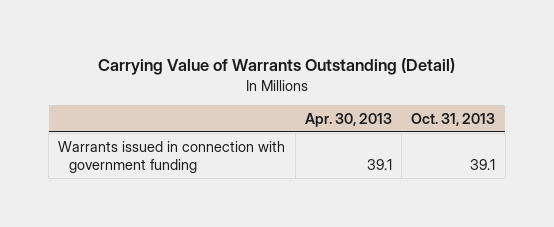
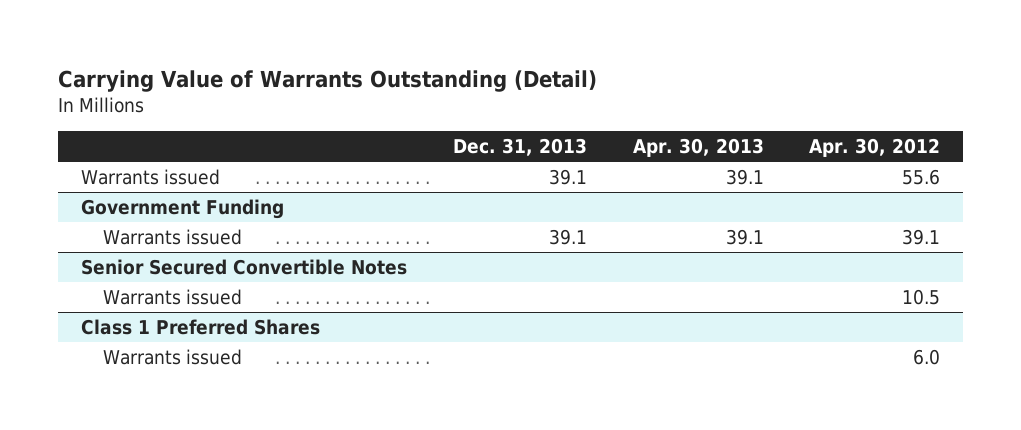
[411,112,496,126] Oct. 31, 2013 -> none
none -> [452,137,587,156] Dec. 31, 2013
none -> [809,137,941,157] Apr. 30, 2012
[58,140,286,173] Warrants issued in connection with government funding -> [81,168,221,185] Warrants issued
none -> [81,198,285,219] Government Funding
none -> [103,228,243,245] Warrants issued
none -> [81,258,408,275] Senior Secured Convertible Notes
none -> [103,288,243,305] Warrants issued
none -> [81,318,321,335] Class 1 Preferred Shares
none -> [103,348,243,365] Warrants issued

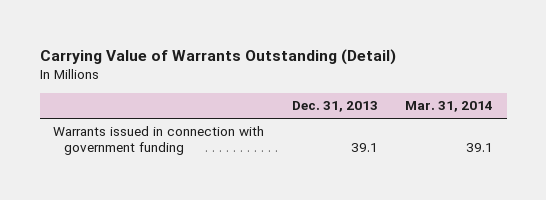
[632,137,764,157] Apr. 30, 2013 -> none
[809,137,941,157] Apr. 30, 2012 -> none
none -> [404,101,493,113] Mar. 31, 2014
[81,198,285,219] Government Funding -> none
[103,228,243,245] Warrants issued -> none
[81,258,408,275] Senior Secured Convertible Notes -> none
[103,288,243,305] Warrants issued -> none
[81,318,321,335] Class 1 Preferred Shares -> none
[103,348,243,365] Warrants issued -> none
[81,168,221,185] Warrants issued -> [53,126,265,156] Warrants issued in connection with government funding

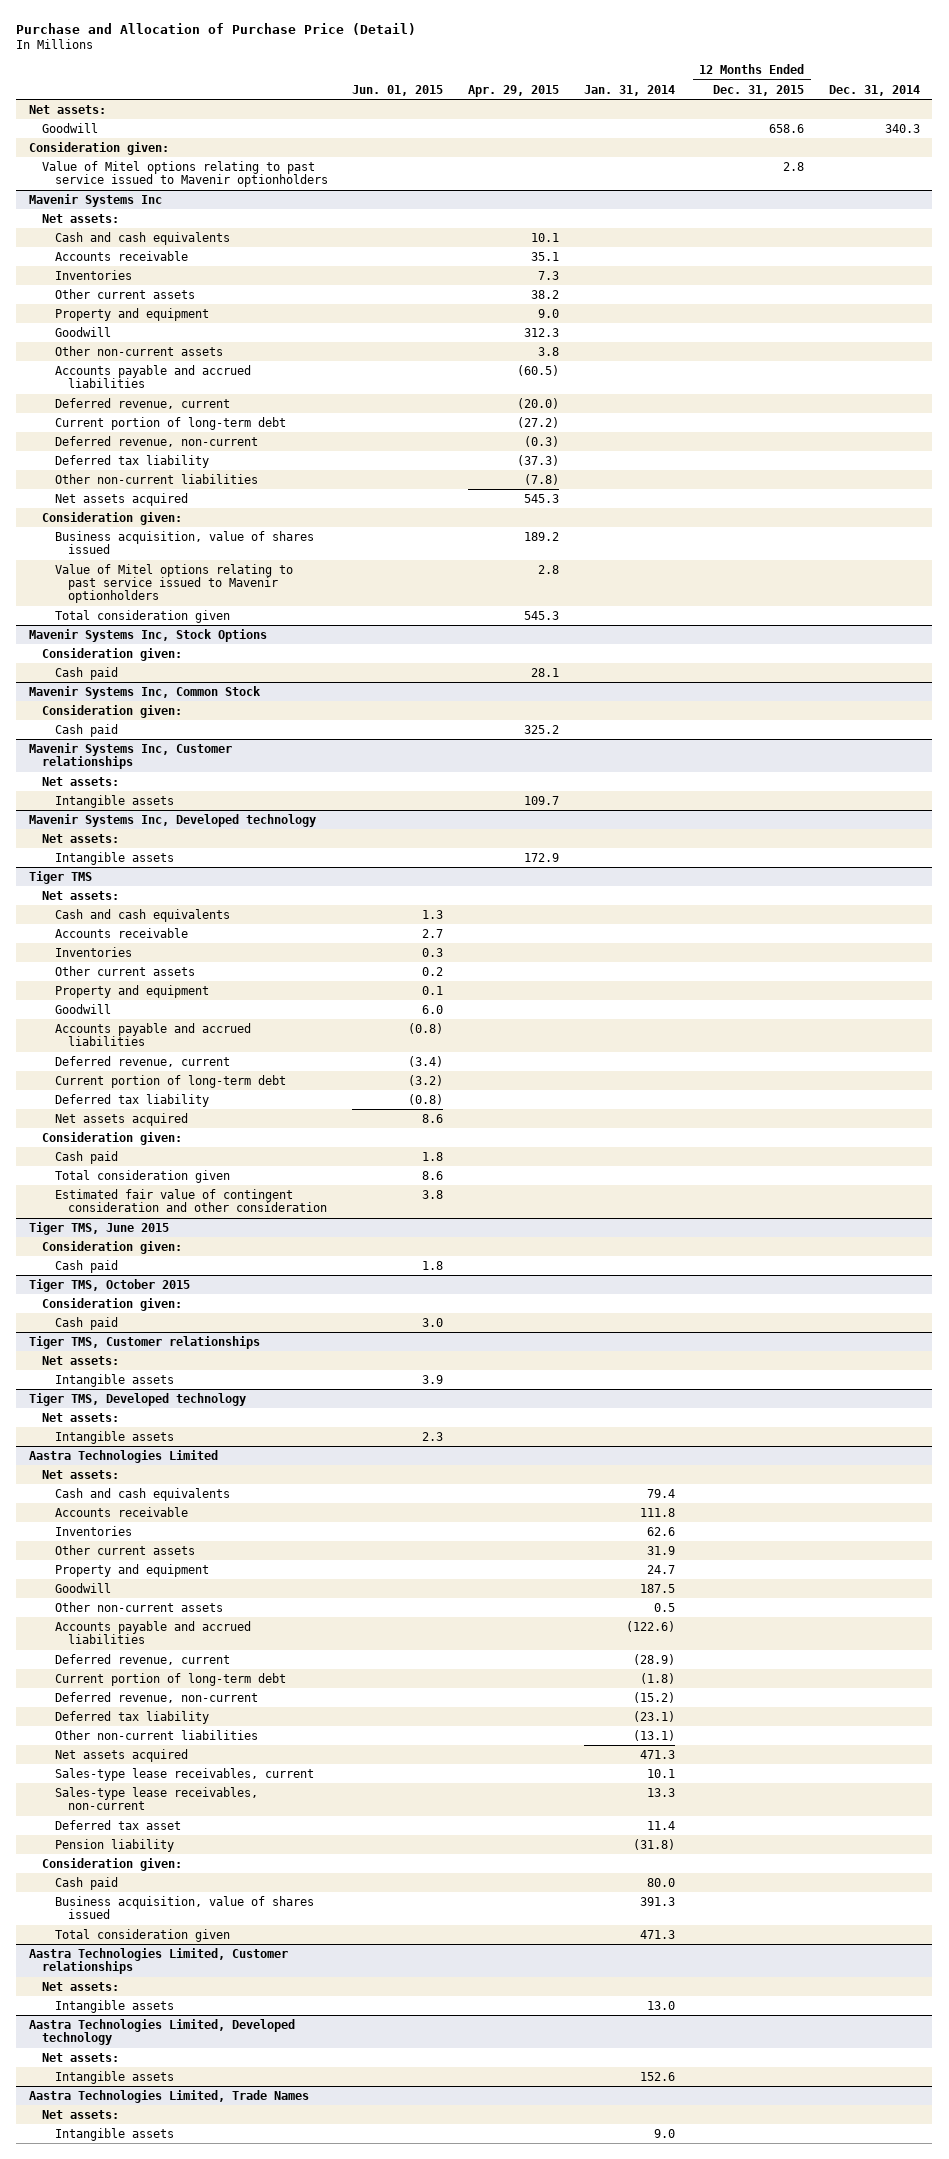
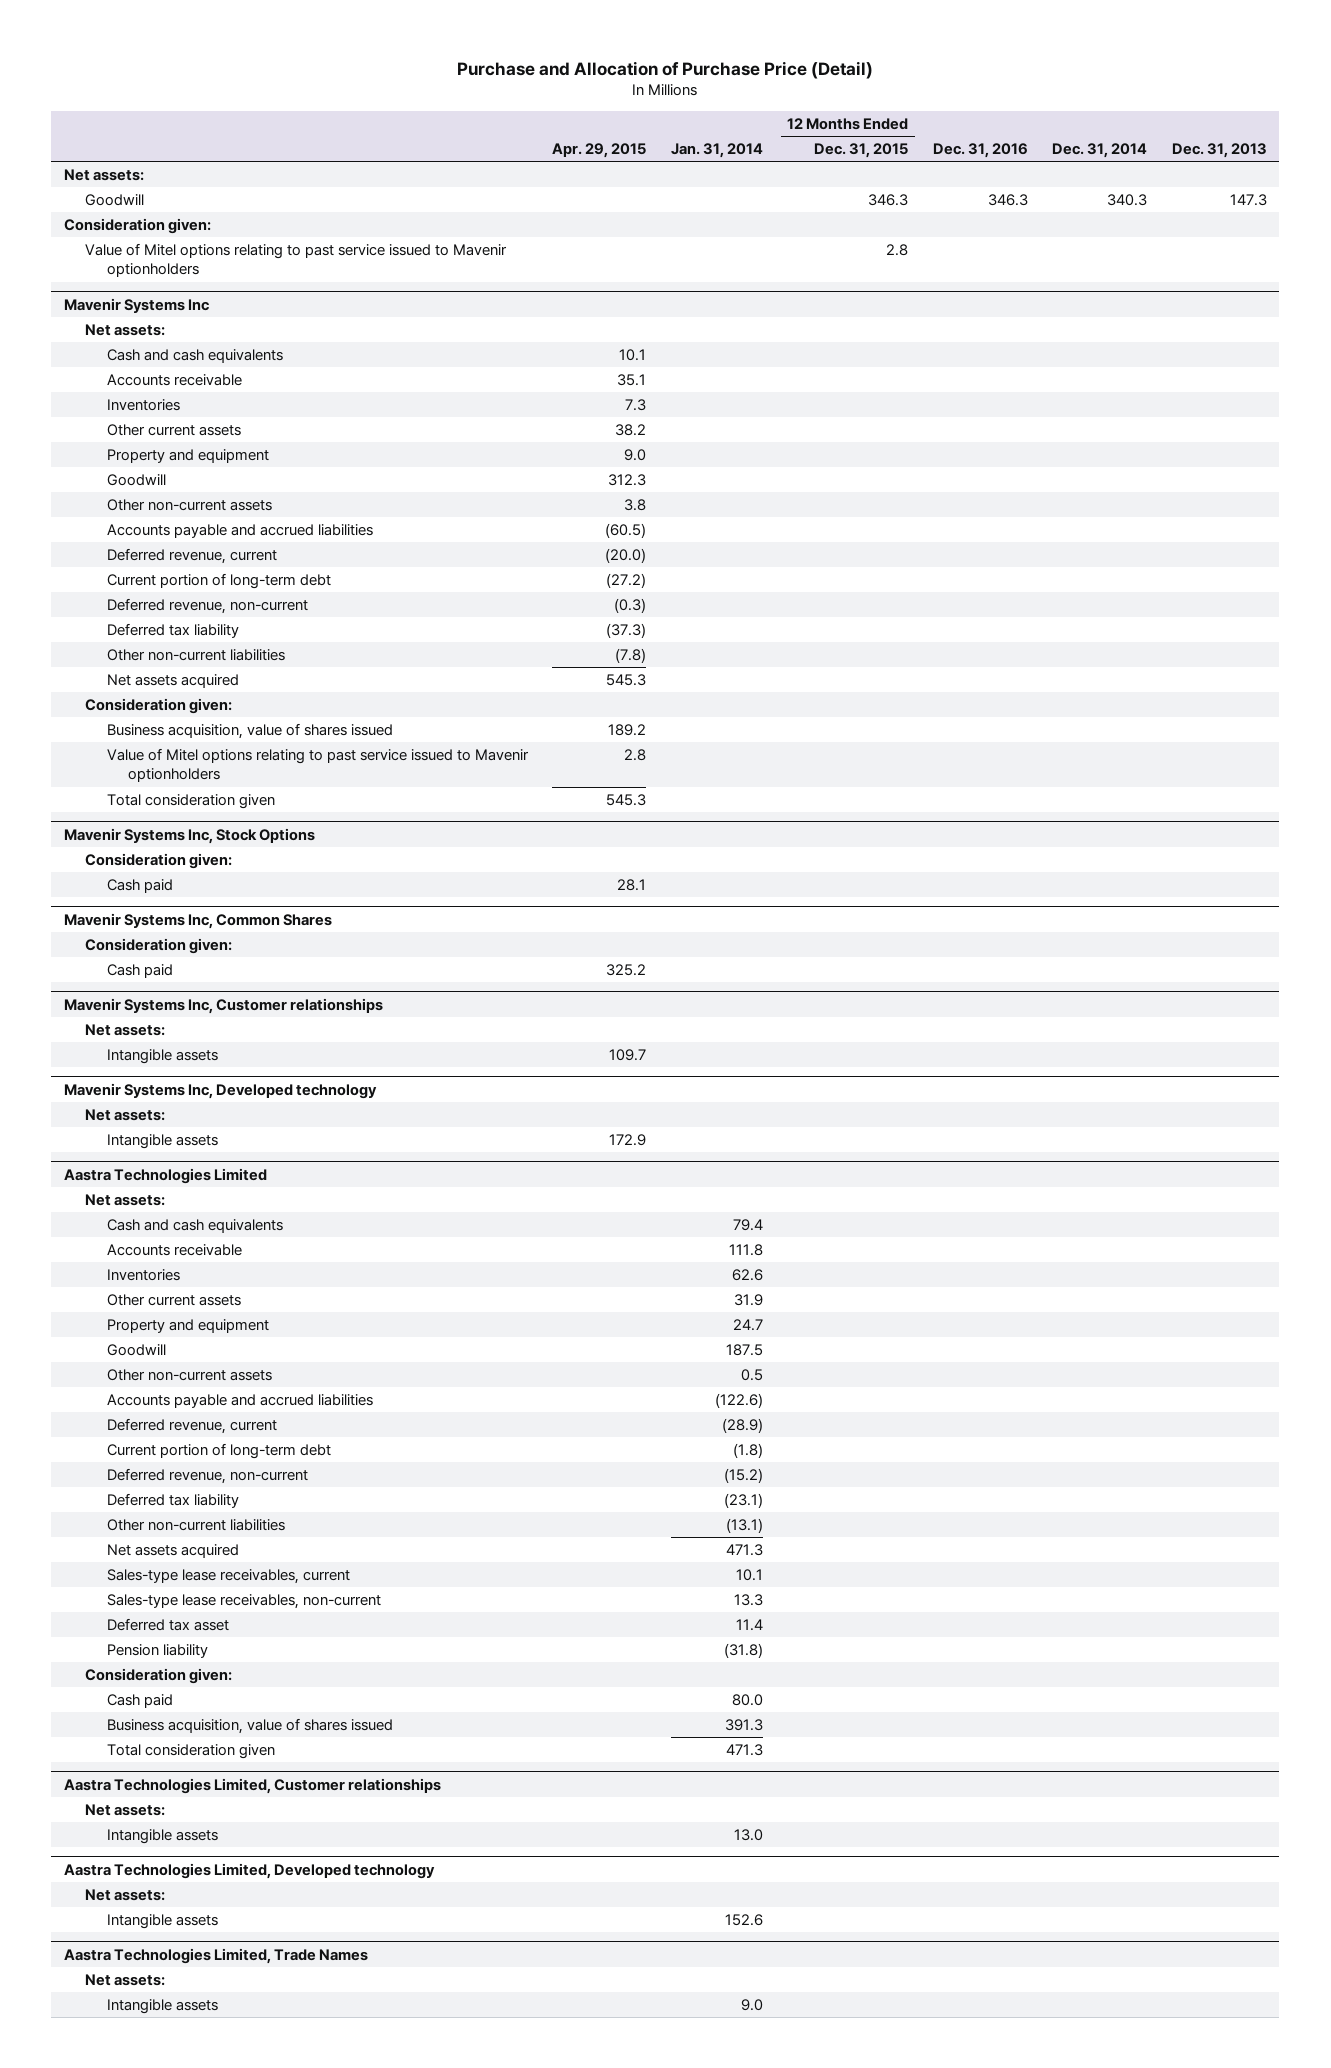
[352,84,444,96] Jun. 01, 2015 -> none
none -> [932,143,1028,159] Dec. 31, 2016
none -> [1171,143,1267,159] Dec. 31, 2013
[769,123,805,133] 658.6 -> [868,194,909,207] 346.3
[28,685,261,699] Mavenir Systems Inc, Common Stock -> [63,912,332,929] Mavenir Systems Inc, Common Shares
[28,870,92,884] Tiger TMS -> none
[41,890,119,900] Net assets: -> none
[54,908,230,922] Cash and cash equivalents -> none
[54,927,188,938] Accounts receivable -> none
[54,946,132,957] Inventories -> none
[54,965,195,976] Other current assets -> none
[54,984,209,998] Property and equipment -> none
[54,1003,111,1014] Goodwill -> none
[54,1022,251,1047] Accounts payable and accrued liabilities -> none
[54,1055,230,1067] Deferred revenue, current -> none
[54,1074,286,1088] Current portion of long-term debt -> none
[54,1093,209,1107] Deferred tax liability -> none
[54,1112,188,1126] Net assets acquired -> none
[41,1131,182,1145] Consideration given: -> none
[54,1150,118,1164] Cash paid -> none
[54,1169,230,1183] Total consideration given -> none
[54,1188,327,1213] Estimated fair value of contingent consideration and other consideration -> none
[28,1221,169,1235] Tiger TMS, June 2015 -> none
[41,1240,182,1254] Consideration given: -> none
[54,1259,118,1273] Cash paid -> none
[28,1278,190,1292] Tiger TMS, October 2015 -> none
[41,1297,182,1311] Consideration given: -> none
[54,1316,118,1330] Cash paid -> none
[28,1335,260,1349] Tiger TMS, Customer relationships -> none
[41,1355,119,1365] Net assets: -> none
[54,1373,174,1387] Intangible assets -> none
[28,1392,246,1406] Tiger TMS, Developed technology -> none
[41,1412,119,1422] Net assets: -> none
[54,1430,174,1444] Intangible assets -> none

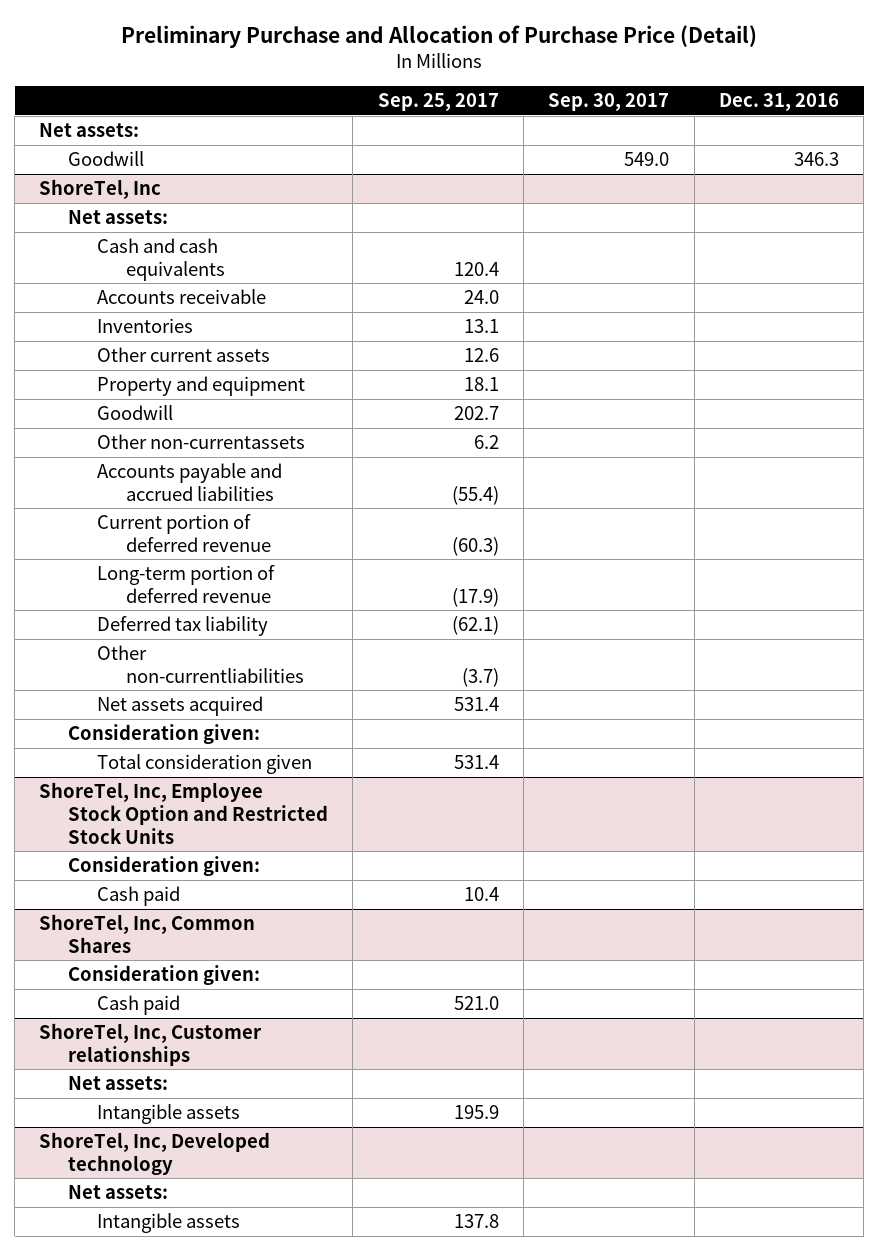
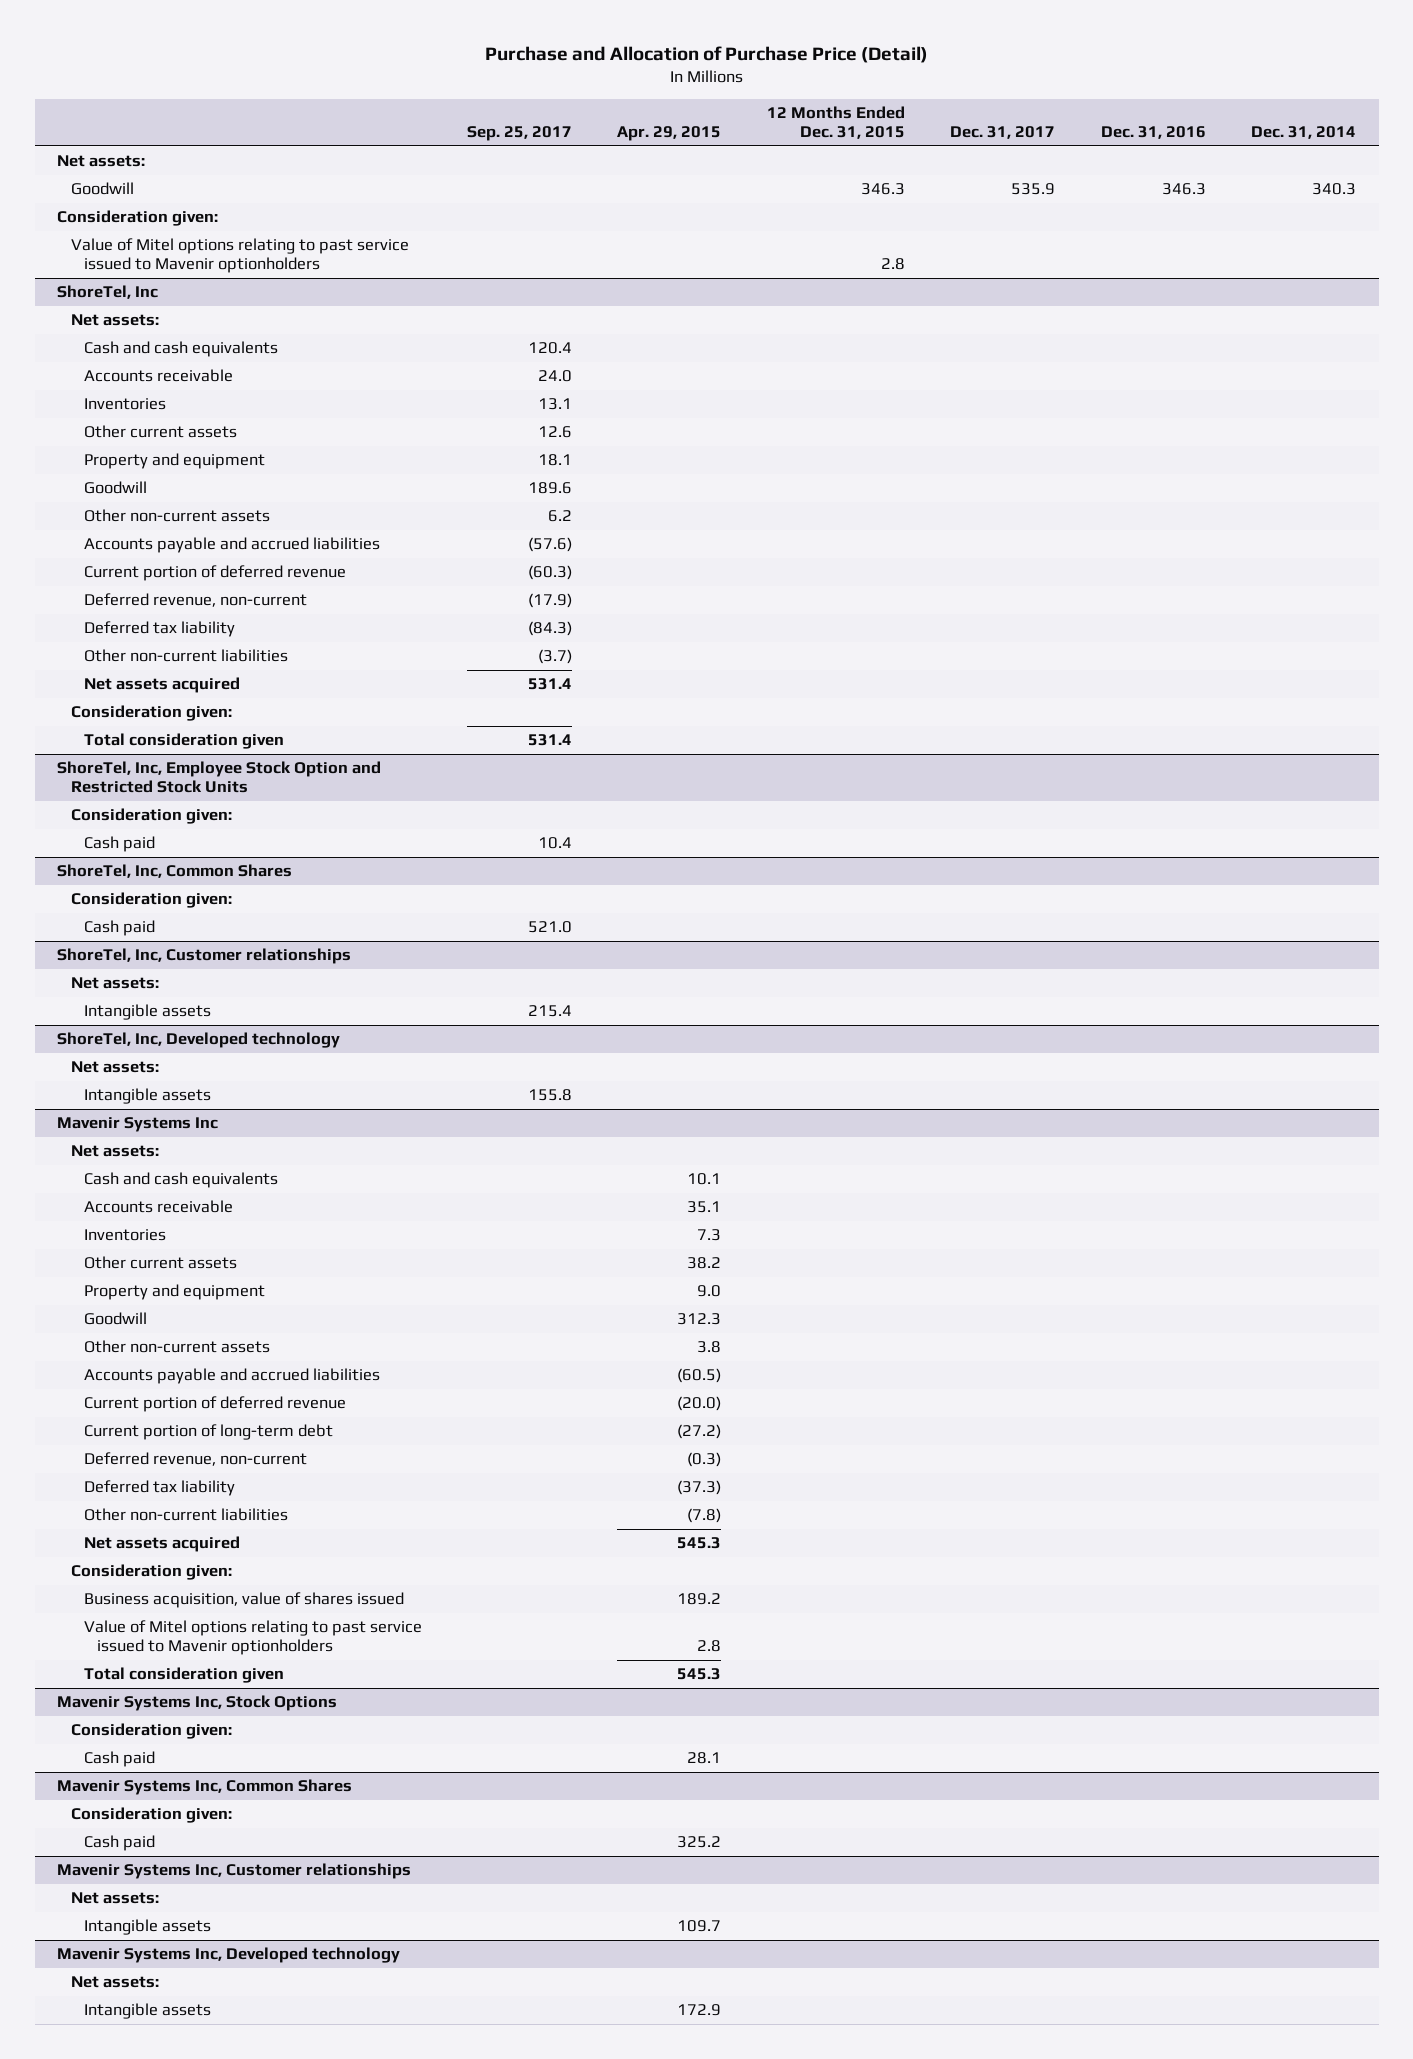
[121,25,758,49] Preliminary Purchase and Allocation of Purchase Price (Detail) -> [484,46,928,64] Purchase and Allocation of Purchase Price (Detail)
[548,93,670,112] Sep. 30, 2017 -> none
none -> [617,125,722,141] Apr. 29, 2015
none -> [766,105,905,139] 12 Months Ended Dec. 31, 2015
none -> [950,125,1056,139] Dec. 31, 2017
none -> [1250,125,1356,139] Dec. 31, 2014
none -> [57,210,219,227] Consideration given:
none -> [70,238,409,274] Value of Mitel options relating to past service issued to Mavenir optionholders
[453,405,499,420] 202.7 -> [528,482,573,495] 189.6
[96,433,305,449] Other non-currentassets -> [83,509,270,523] Other non-current assets
[451,485,499,505] (55.4) -> [528,537,573,553] (57.6)
[96,564,275,603] Long-term portion of deferred revenue -> [83,593,307,608] Deferred revenue, non-current
[451,615,499,635] (62.1) -> [528,621,573,637] (84.3)
[96,644,304,683] Other non-currentliabilities -> [83,649,288,663] Other non-current liabilities
[453,1104,499,1119] 195.9 -> [528,1005,573,1018] 215.4
[453,1213,499,1228] 137.8 -> [528,1089,573,1102] 155.8
none -> [57,1117,219,1133] Mavenir Systems Inc
none -> [70,1145,159,1158] Net assets:
none -> [83,1172,278,1189] Cash and cash equivalents
none -> [83,1200,233,1214] Accounts receivable
none -> [83,1229,166,1242] Inventories
none -> [83,1256,237,1270] Other current assets
none -> [83,1284,265,1301] Property and equipment
none -> [83,1312,147,1326] Goodwill
none -> [83,1340,270,1354] Other non-current assets
none -> [83,1368,380,1385] Accounts payable and accrued liabilities
none -> [83,1396,346,1413] Current portion of deferred revenue
none -> [83,1424,333,1441] Current portion of long-term debt
none -> [83,1452,307,1467] Deferred revenue, non-current
none -> [83,1480,235,1497] Deferred tax liability
none -> [83,1508,288,1522] Other non-current liabilities
none -> [83,1536,240,1553] Net assets acquired
none -> [70,1564,232,1581] Consideration given:
none -> [83,1592,404,1609] Business acquisition, value of shares issued
none -> [83,1620,422,1656] Value of Mitel options relating to past service issued to Mavenir optionholders
none -> [83,1667,284,1684] Total consideration given
none -> [57,1695,338,1712] Mavenir Systems Inc, Stock Options
none -> [70,1723,232,1740] Consideration given:
none -> [83,1751,155,1768] Cash paid
none -> [57,1779,353,1796] Mavenir Systems Inc, Common Shares
none -> [70,1807,232,1824] Consideration given:
none -> [83,1835,155,1852] Cash paid
none -> [57,1863,412,1880] Mavenir Systems Inc, Customer relationships
none -> [70,1892,159,1905] Net assets:
none -> [83,1919,211,1936] Intangible assets
none -> [57,1947,401,1964] Mavenir Systems Inc, Developed technology
none -> [70,1976,159,1989] Net assets:
none -> [83,2003,211,2020] Intangible assets

